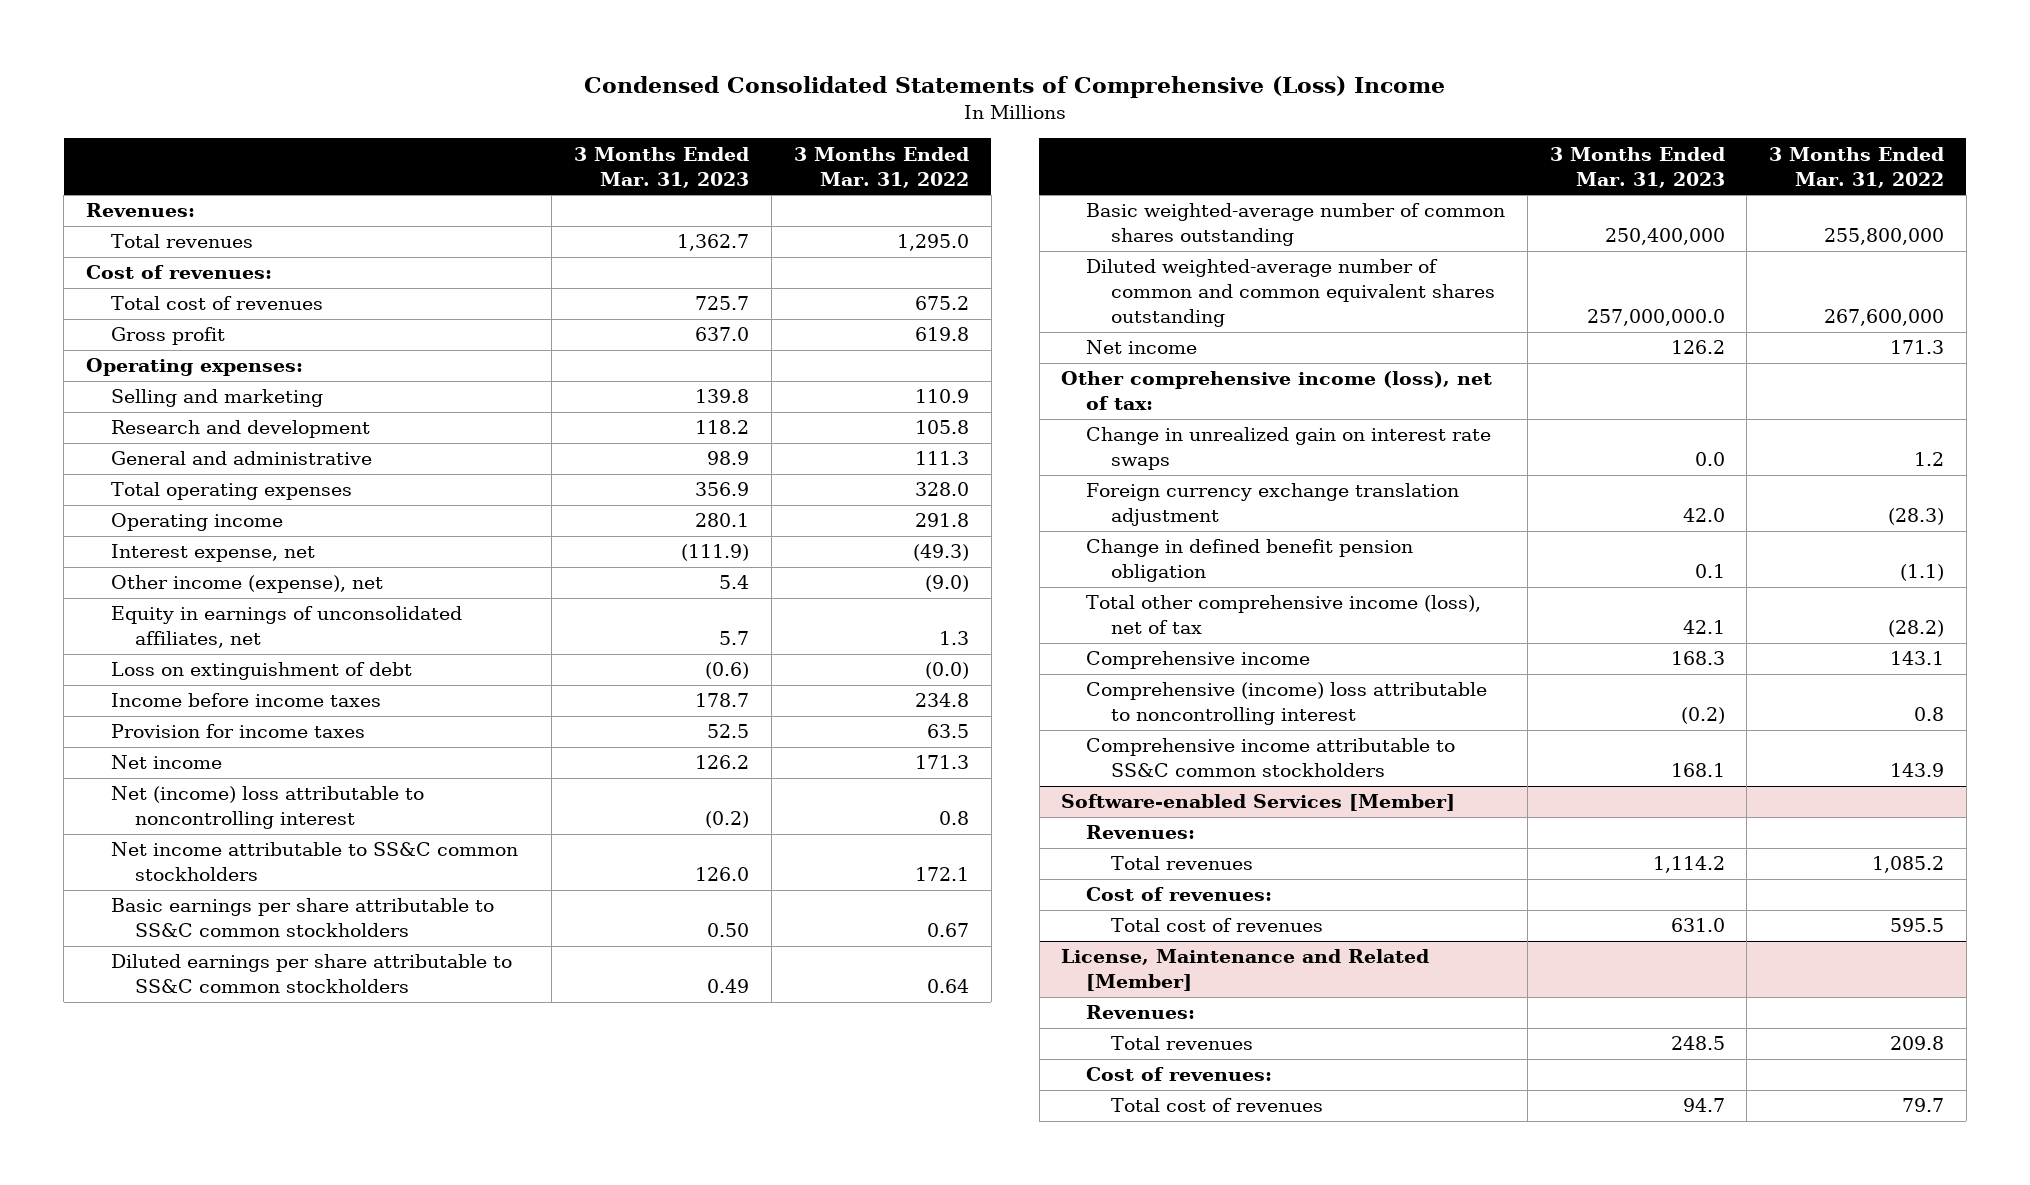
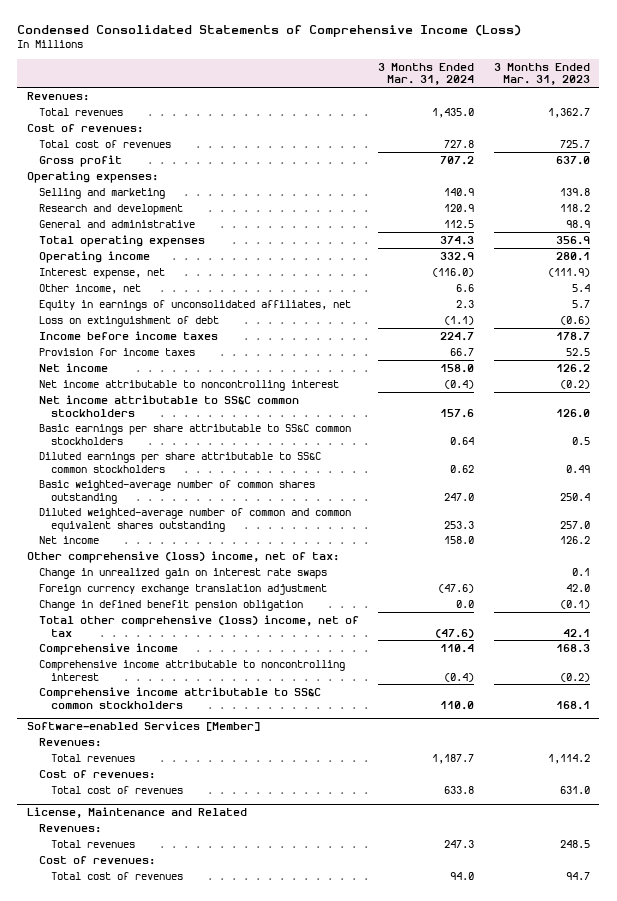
[584,76,1446,99] Condensed Consolidated Statements of Comprehensive (Loss) Income -> [17,24,522,37] Condensed Consolidated Statements of Comprehensive Income (Loss)
[793,146,969,188] 3 Months Ended Mar. 31, 2022 -> none
none -> [378,62,475,86] 3 Months Ended Mar. 31, 2024
[110,575,383,594] Other income (expense), net -> [38,283,141,294] Other income, net
[110,786,424,830] Net (income) loss attributable to noncontrolling interest -> [38,379,339,391] Net income attributable to noncontrolling interest
[707,923,750,938] 0.50 -> [571,436,590,445] 0.5
[1604,228,1725,246] 250,400,000 -> [559,492,590,501] 250.4
[1586,309,1725,327] 257,000,000.0 -> [559,520,590,529] 257.0
[1061,371,1493,411] Other comprehensive income (loss), net of tax: -> [27,550,340,563] Other comprehensive (loss) income, net of tax:
[1694,452,1725,467] 0.0 -> [571,567,590,576] 0.1
[1694,564,1725,579] 0.1 -> [559,599,590,609] (0.1)
[1085,595,1481,635] Total other comprehensive income (loss), net of tax -> [38,614,359,637] Total other comprehensive (loss) income, net of tax
[1085,682,1487,726] Comprehensive (income) loss attributable to noncontrolling interest -> [38,659,345,681] Comprehensive income attributable to noncontrolling interest
[1061,949,1430,992] License, Maintenance and Related [Member] -> [27,807,248,819] License, Maintenance and Related

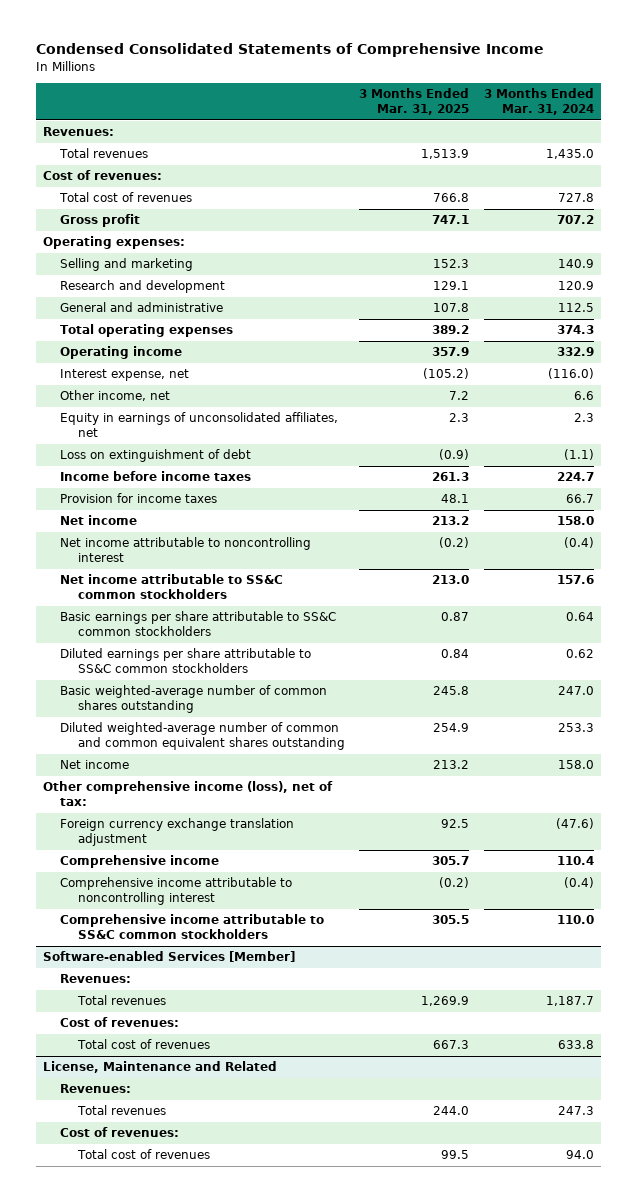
[17,24,522,37] Condensed Consolidated Statements of Comprehensive Income (Loss) -> [35,43,544,58] Condensed Consolidated Statements of Comprehensive Income
[493,62,590,86] 3 Months Ended Mar. 31, 2023 -> none
none -> [359,88,470,116] 3 Months Ended Mar. 31, 2025
[38,567,327,579] Change in unrealized gain on interest rate swaps -> none
[27,550,340,563] Other comprehensive (loss) income, net of tax: -> [42,781,333,807] Other comprehensive income (loss), net of tax:
[38,599,303,611] Change in defined benefit pension obligation -> none
[38,614,359,637] Total other comprehensive (loss) income, net of tax -> none

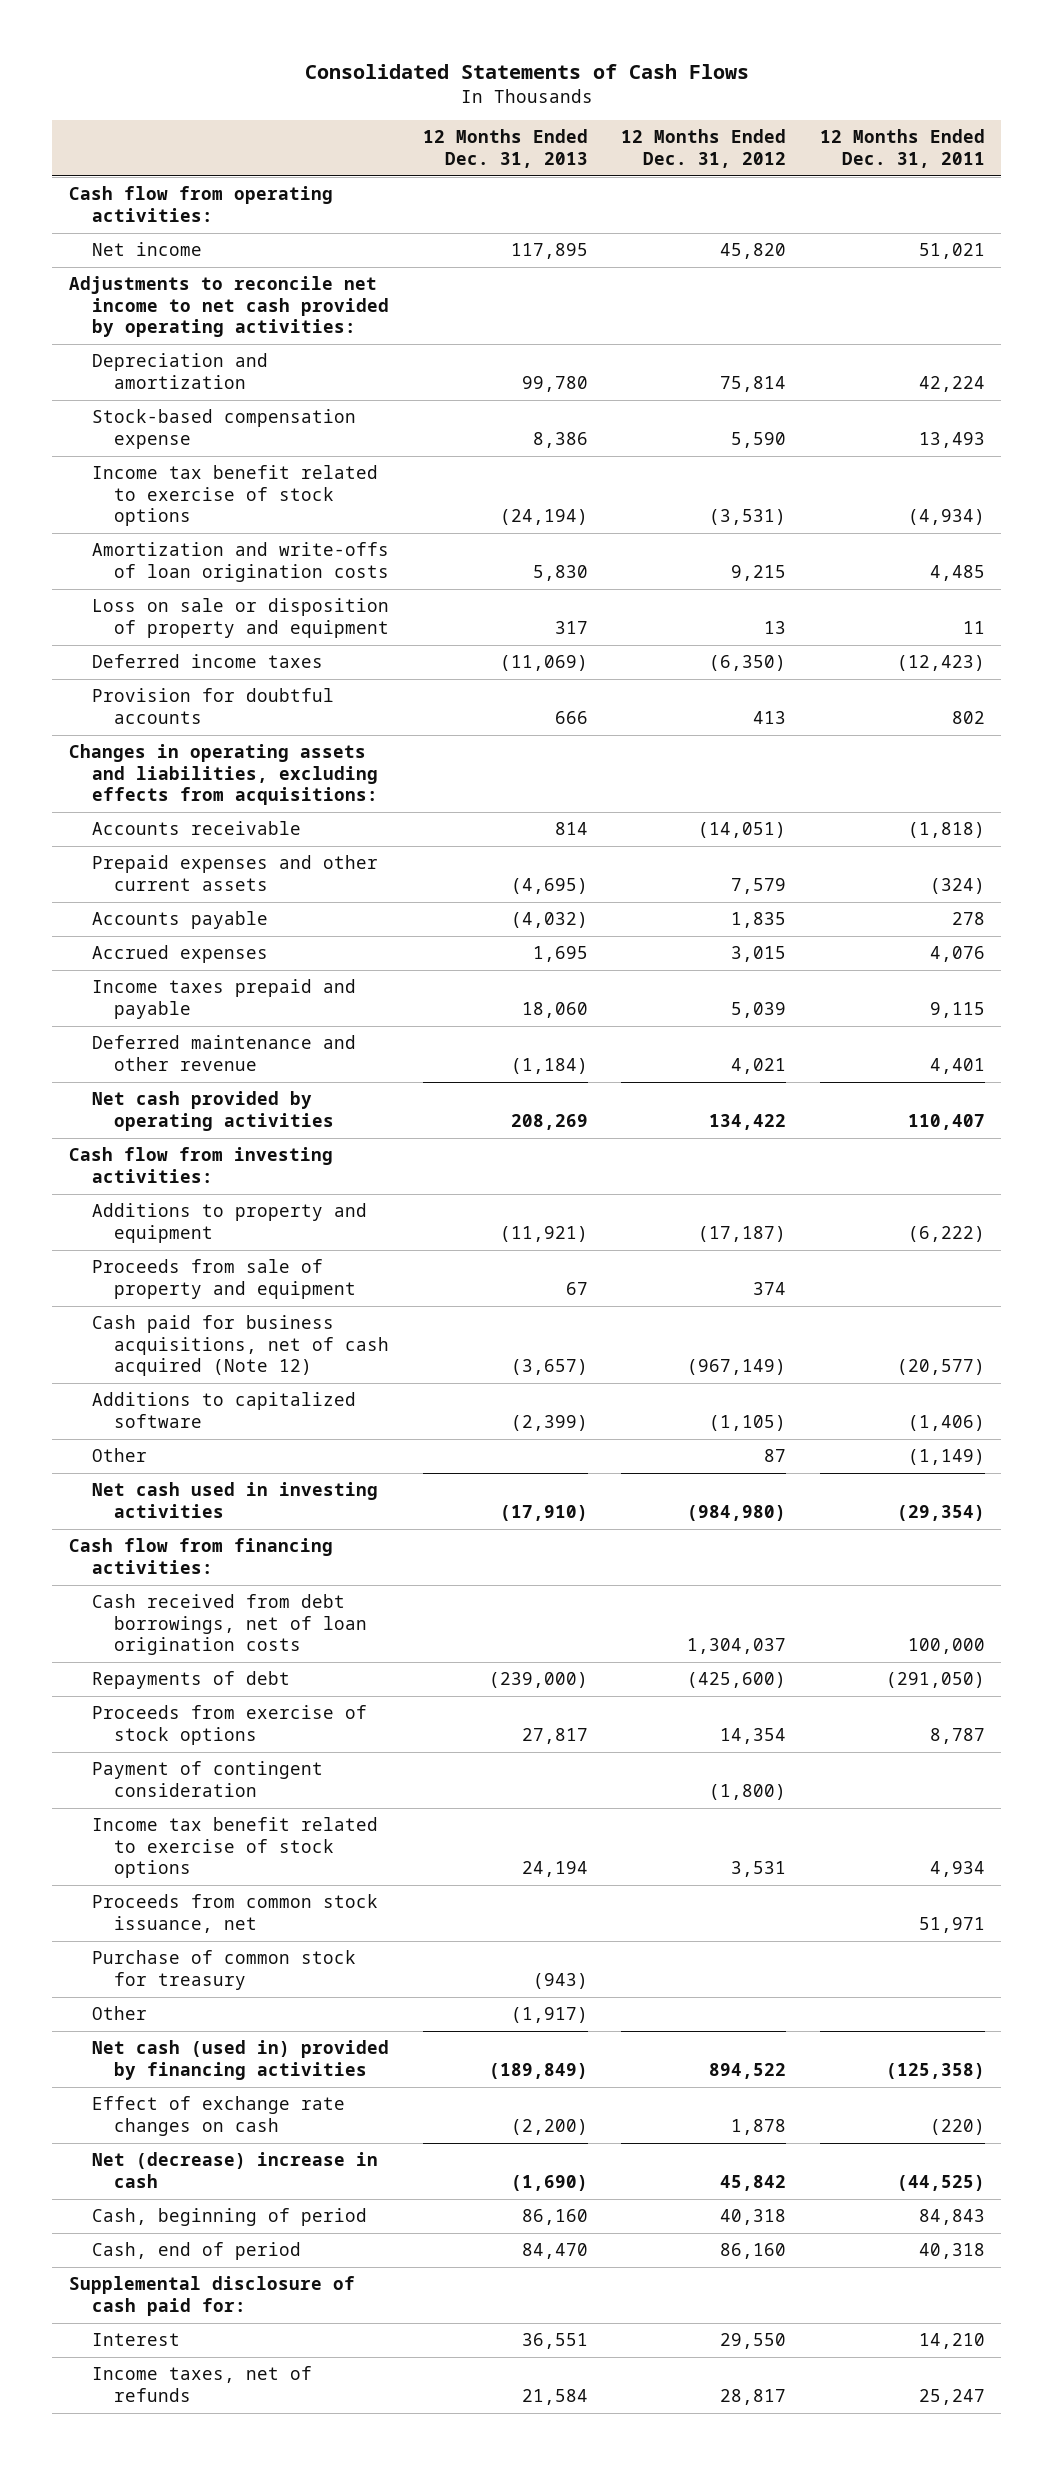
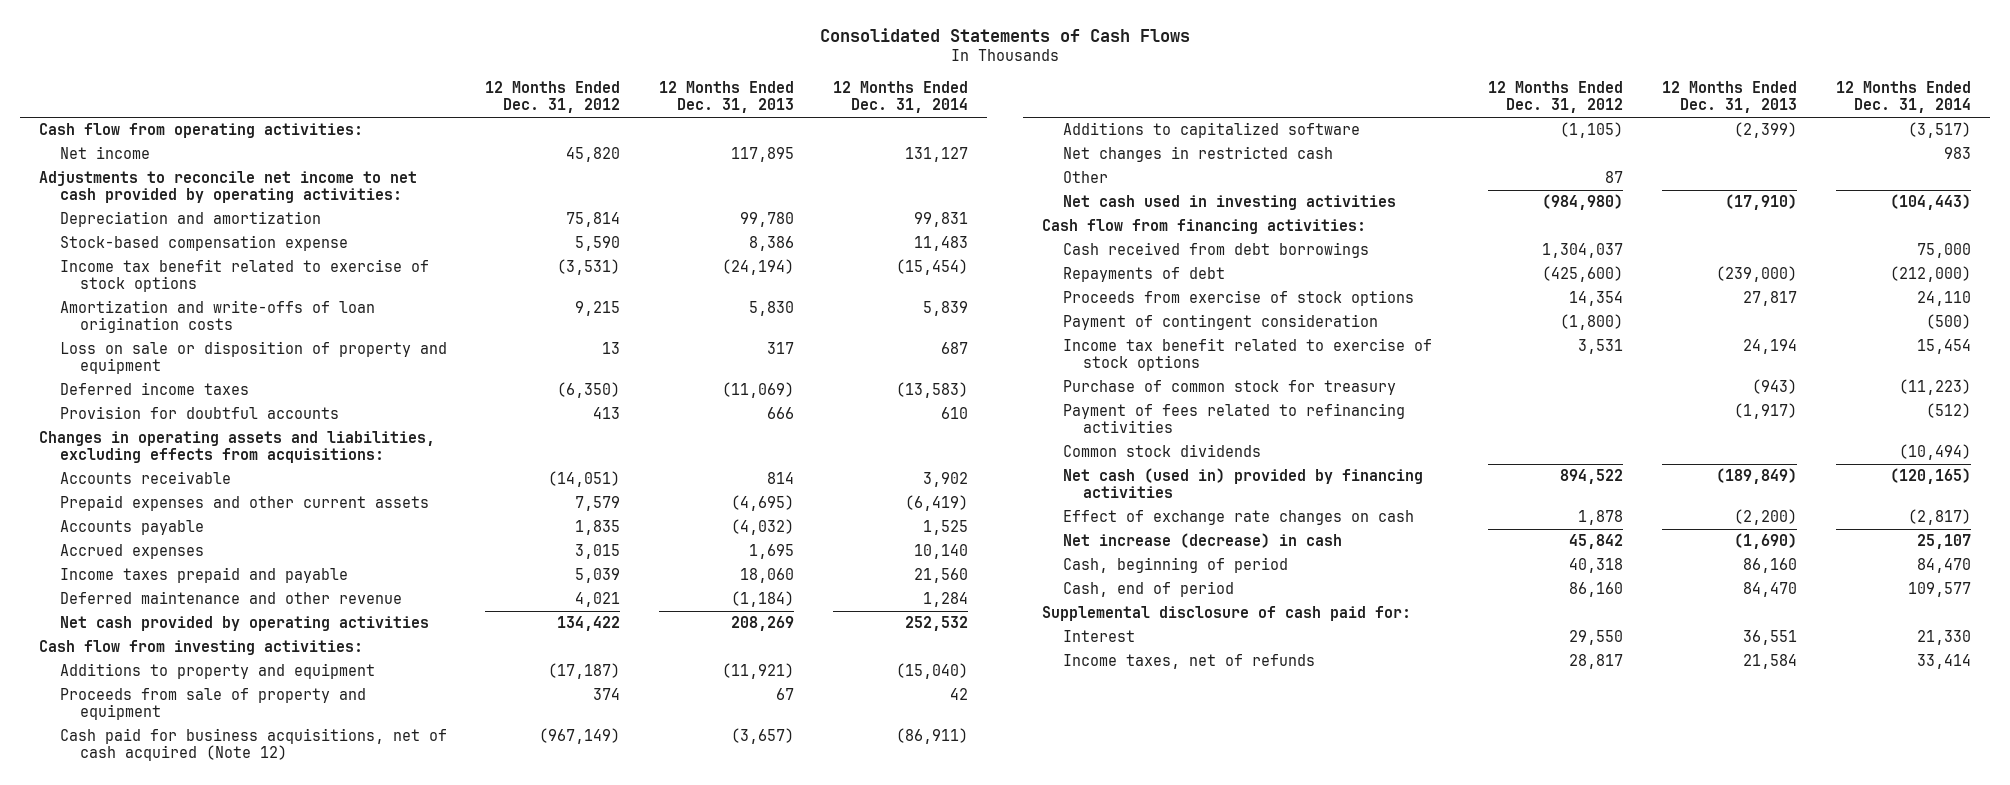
[819,129,985,168] 12 Months Ended Dec. 31, 2011 -> none
none -> [832,81,968,114] 12 Months Ended Dec. 31, 2014
none -> [1062,146,1333,163] Net changes in restricted cash
[91,1594,367,1656] Cash received from debt borrowings, net of loan origination costs -> [1062,242,1369,259] Cash received from debt borrowings
[91,1894,378,1933] Proceeds from common stock issuance, net -> none
[91,2006,147,2021] Other -> [1062,403,1405,434] Payment of fees related to refinancing activities
none -> [1062,444,1261,458] Common stock dividends
[91,2152,378,2188] Net (decrease) increase in cash -> [1062,533,1342,549] Net increase (decrease) in cash

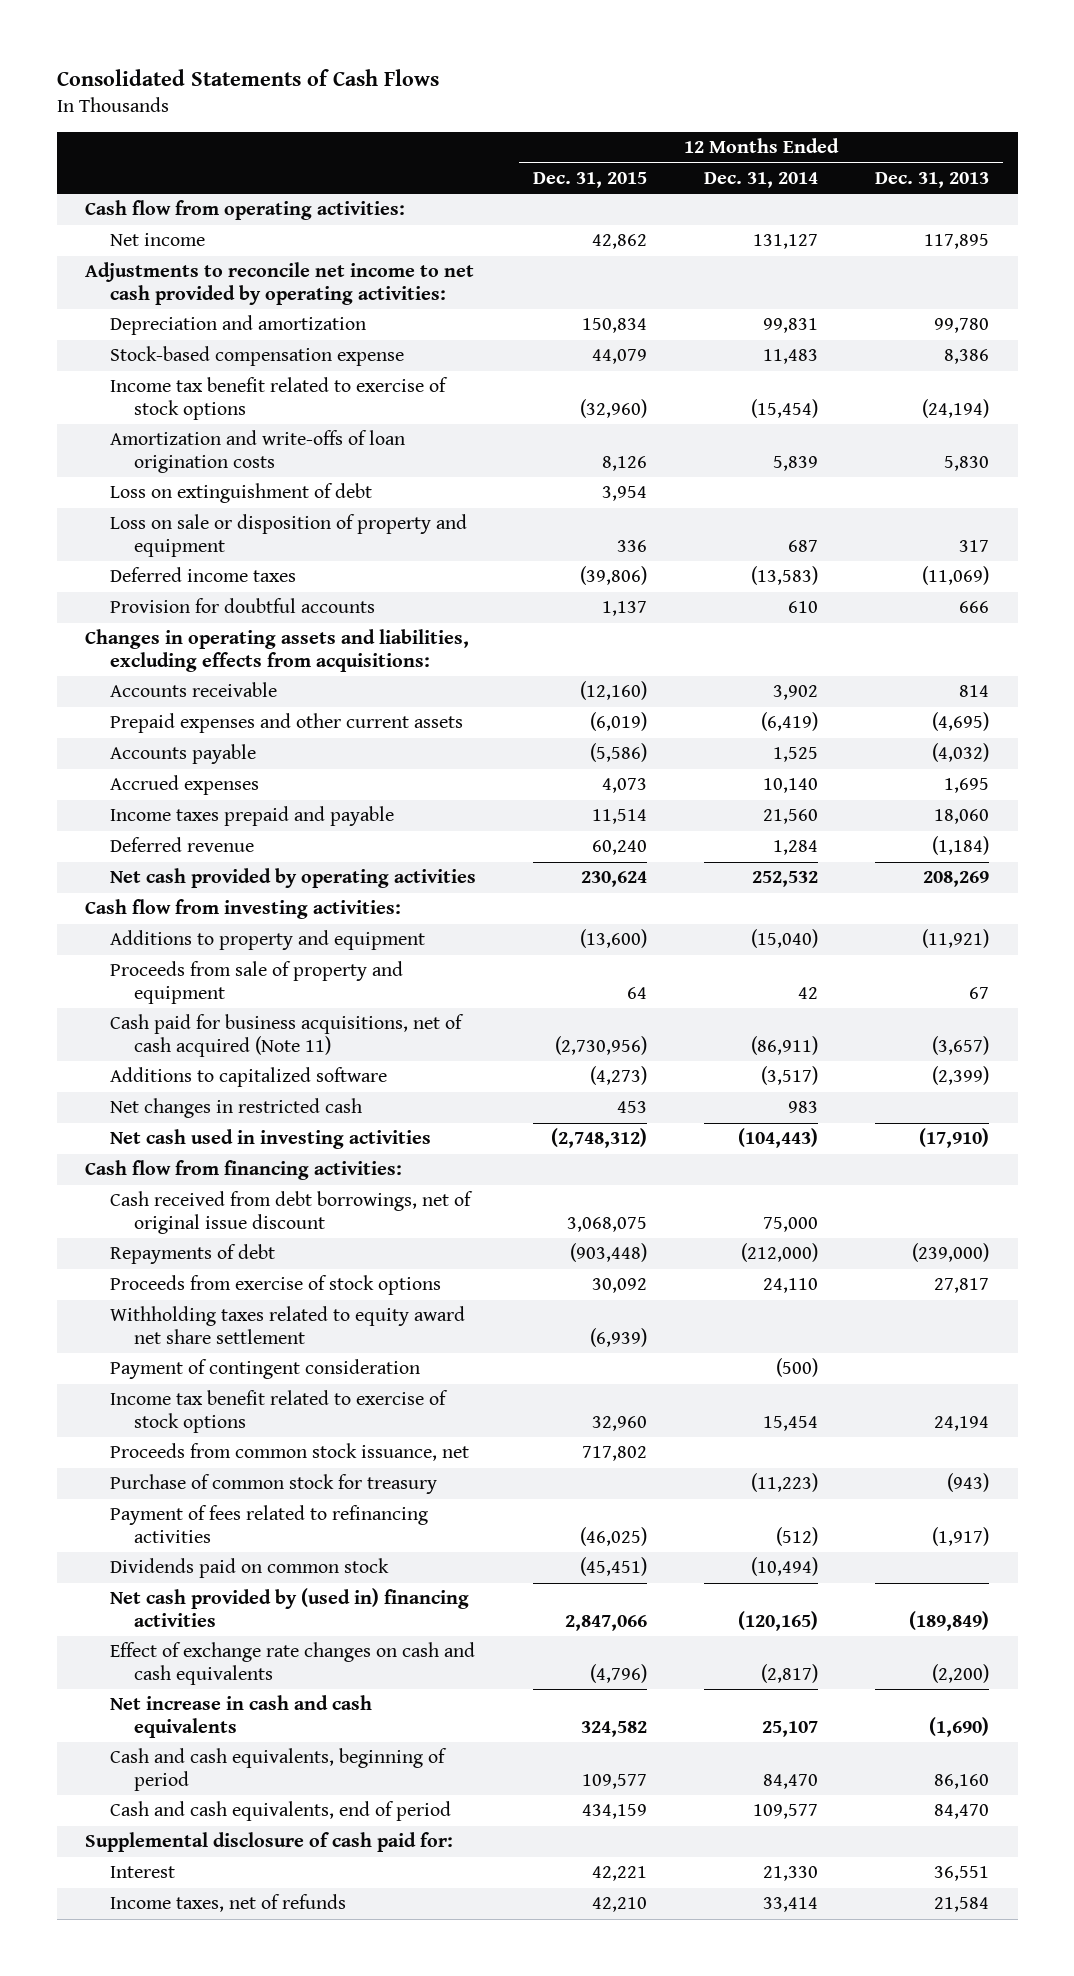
[485,81,621,114] 12 Months Ended Dec. 31, 2012 -> none
none -> [532,172,647,189] Dec. 31, 2015
none -> [109,483,372,504] Loss on extinguishment of debt
[59,591,402,605] Deferred maintenance and other revenue -> [109,837,254,853] Deferred revenue
[59,728,447,762] Cash paid for business acquisitions, net of cash acquired (Note 12) -> [109,1014,464,1057] Cash paid for business acquisitions, net of cash acquired (Note 11)
[1062,171,1108,184] Other -> none
[1062,242,1369,259] Cash received from debt borrowings -> [109,1191,473,1234] Cash received from debt borrowings, net of original issue discount
none -> [109,1306,465,1344] Withholding taxes related to equity award net share settlement
none -> [109,1443,469,1462] Proceeds from common stock issuance, net
[1062,444,1261,458] Common stock dividends -> [109,1558,389,1579] Dividends paid on common stock
[1062,468,1423,499] Net cash (used in) provided by financing activities -> [109,1588,469,1627] Net cash provided by (used in) financing activities
[1062,510,1414,526] Effect of exchange rate changes on cash -> [109,1642,475,1685] Effect of exchange rate changes on cash and cash equivalents
[1062,533,1342,549] Net increase (decrease) in cash -> [109,1695,372,1738] Net increase in cash and cash equivalents
[1062,557,1288,574] Cash, beginning of period -> [109,1748,447,1791] Cash and cash equivalents, beginning of period
[1062,581,1234,598] Cash, end of period -> [109,1801,451,1822] Cash and cash equivalents, end of period

